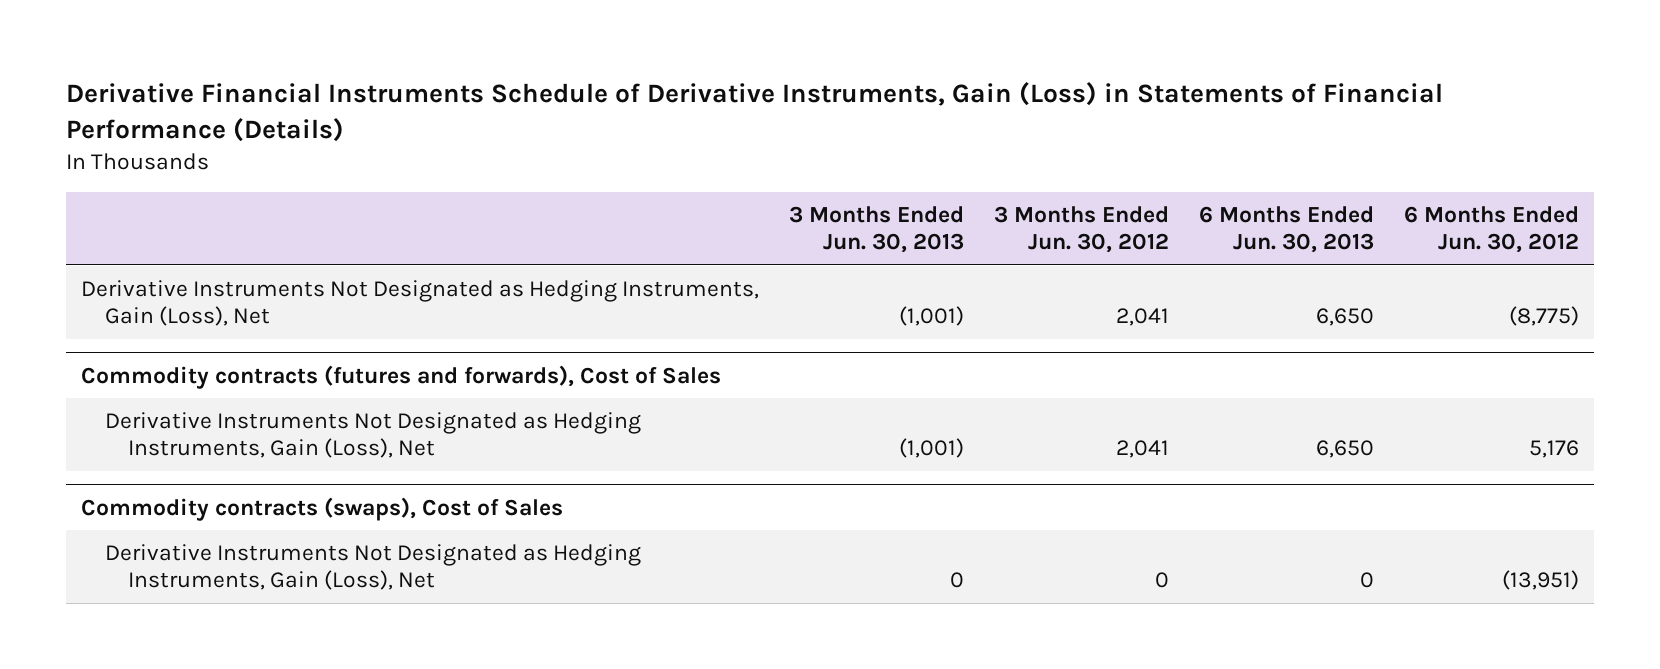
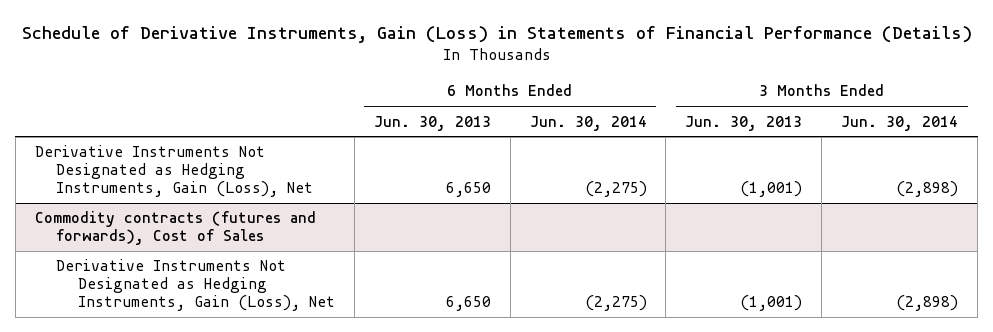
[65,81,1443,142] Derivative Financial Instruments Schedule of Derivative Instruments, Gain (Loss) in Statements of Financial Performance (Details) -> [21,26,972,44] Schedule of Derivative Instruments, Gain (Loss) in Statements of Financial Performance (Details)
[993,206,1169,254] 3 Months Ended Jun. 30, 2012 -> none
[1404,206,1580,254] 6 Months Ended Jun. 30, 2012 -> none
none -> [529,115,647,131] Jun. 30, 2014
none -> [841,115,959,131] Jun. 30, 2014
[80,496,563,521] Commodity contracts (swaps), Cost of Sales -> none
[104,544,641,591] Derivative Instruments Not Designated as Hedging Instruments, Gain (Loss), Net -> none

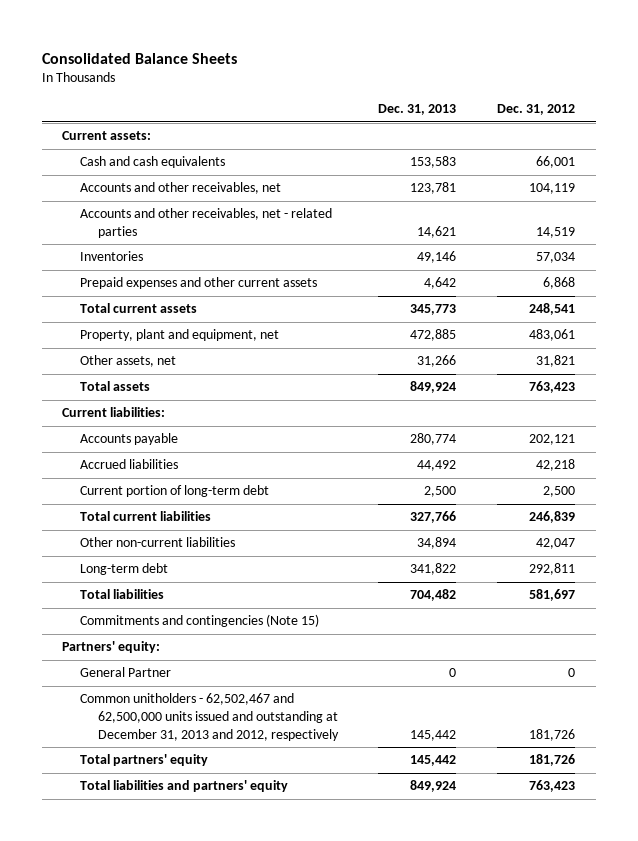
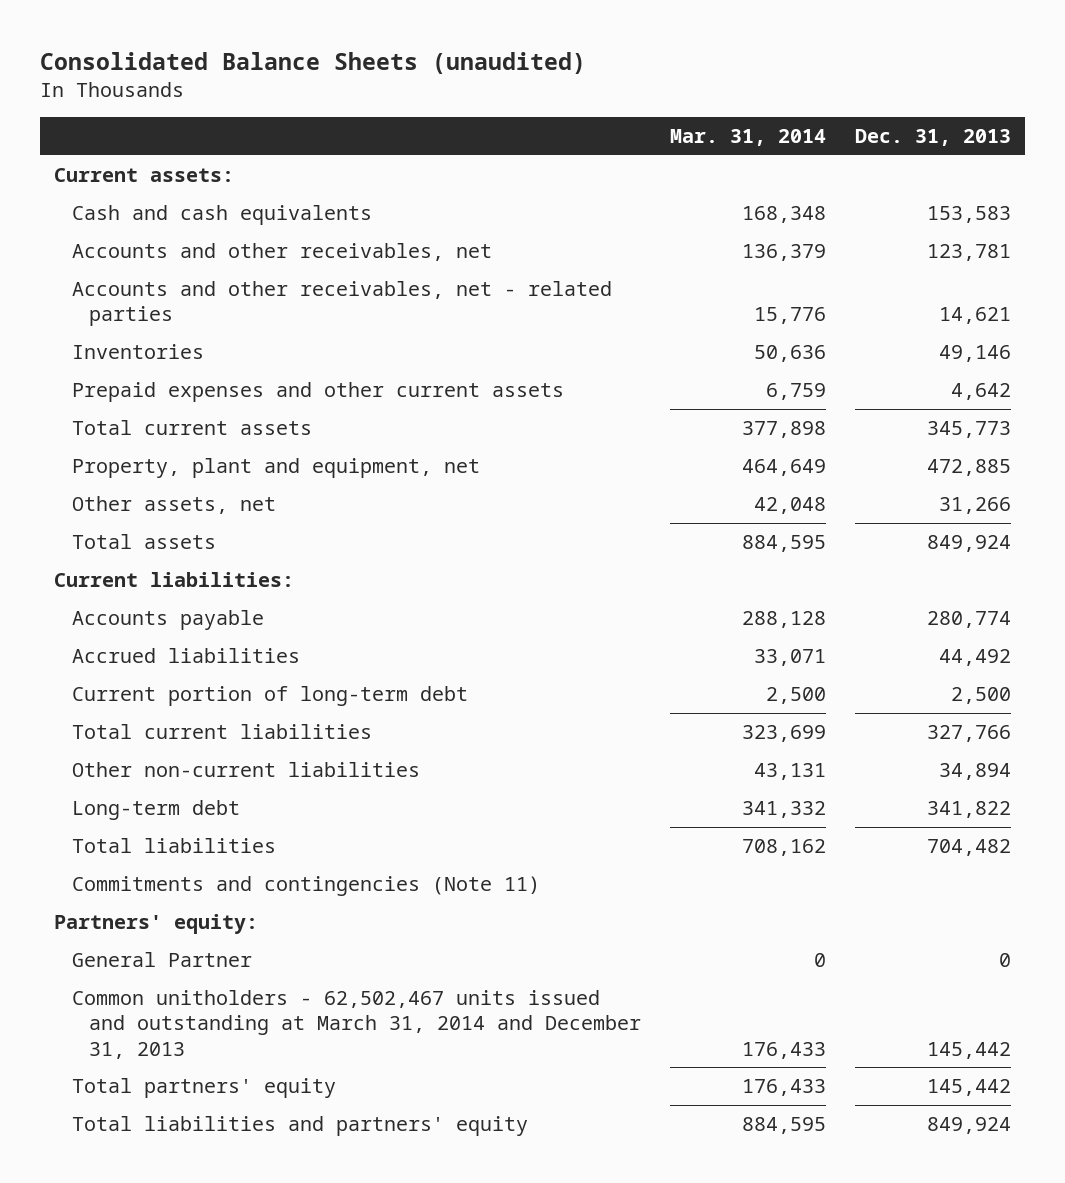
[41,52,237,64] Consolidated Balance Sheets -> [39,52,586,75] Consolidated Balance Sheets (unaudited)
[497,104,576,116] Dec. 31, 2012 -> none
none -> [670,128,827,146] Mar. 31, 2014
[80,614,320,628] Commitments and contingencies (Note 15) -> [71,876,540,897] Commitments and contingencies (Note 11)
[80,693,339,741] Common unitholders - 62,502,467 and 62,500,000 units issued and outstanding at December 31, 2013 and 2012, respectively -> [71,990,642,1059] Common unitholders - 62,502,467 units issued and outstanding at March 31, 2014 and December 31, 2013

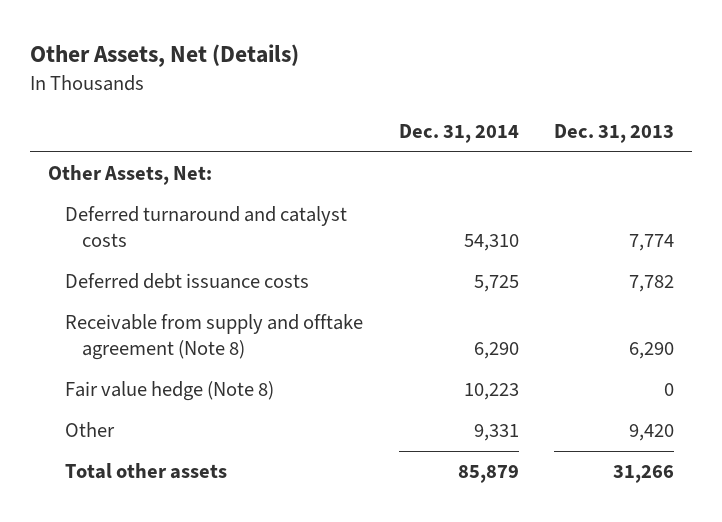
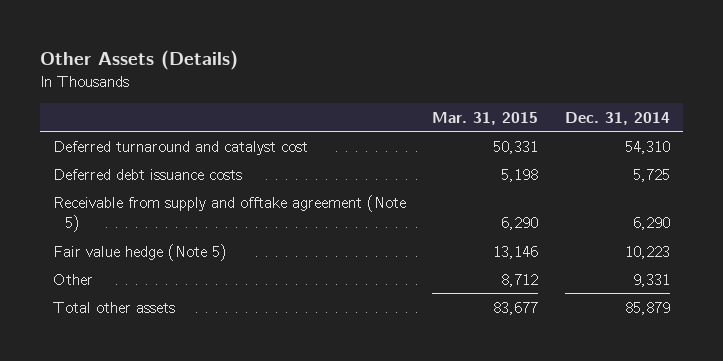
[30,44,300,68] Other Assets, Net (Details) -> [40,50,239,71] Other Assets (Details)
[553,123,674,143] Dec. 31, 2013 -> none
none -> [432,111,539,125] Mar. 31, 2015
[47,165,212,186] Other Assets, Net: -> none
[65,206,348,247] Deferred turnaround and catalyst costs -> [53,140,309,155] Deferred turnaround and catalyst cost
[65,314,364,360] Receivable from supply and offtake agreement (Note 8) -> [53,194,407,233] Receivable from supply and offtake agreement (Note 5)
[65,381,275,402] Fair value hedge (Note 8) -> [53,243,228,261] Fair value hedge (Note 5)

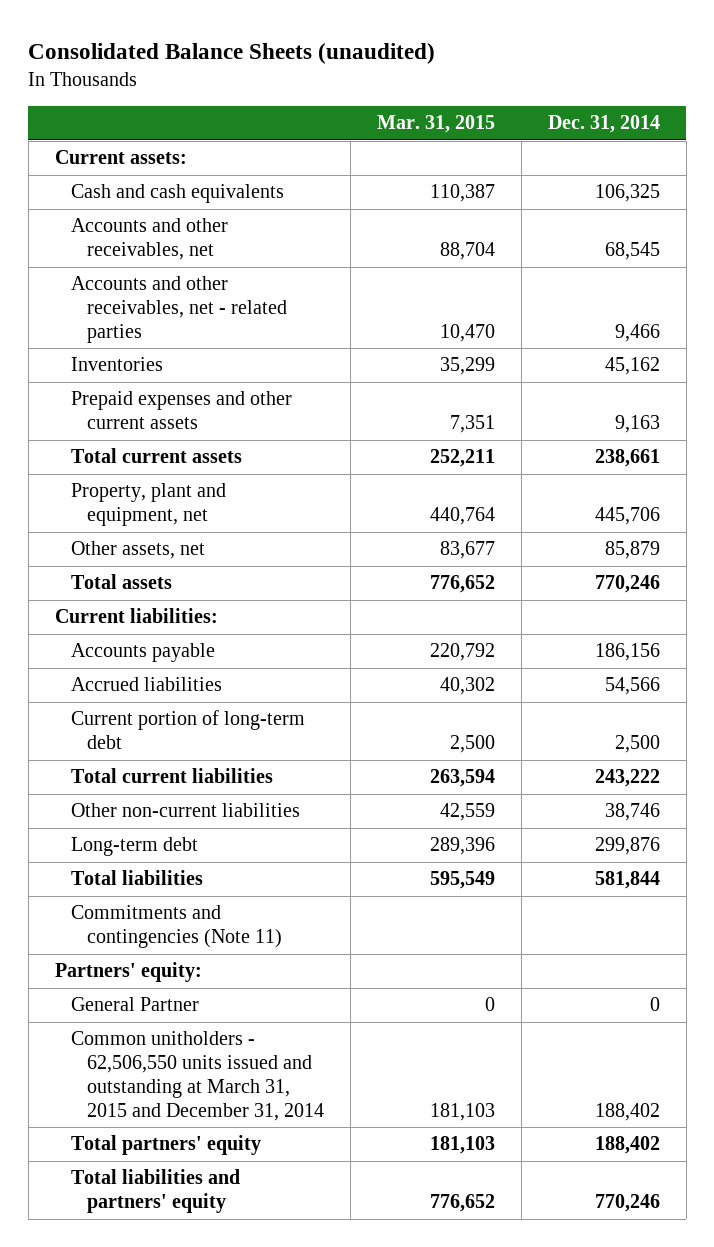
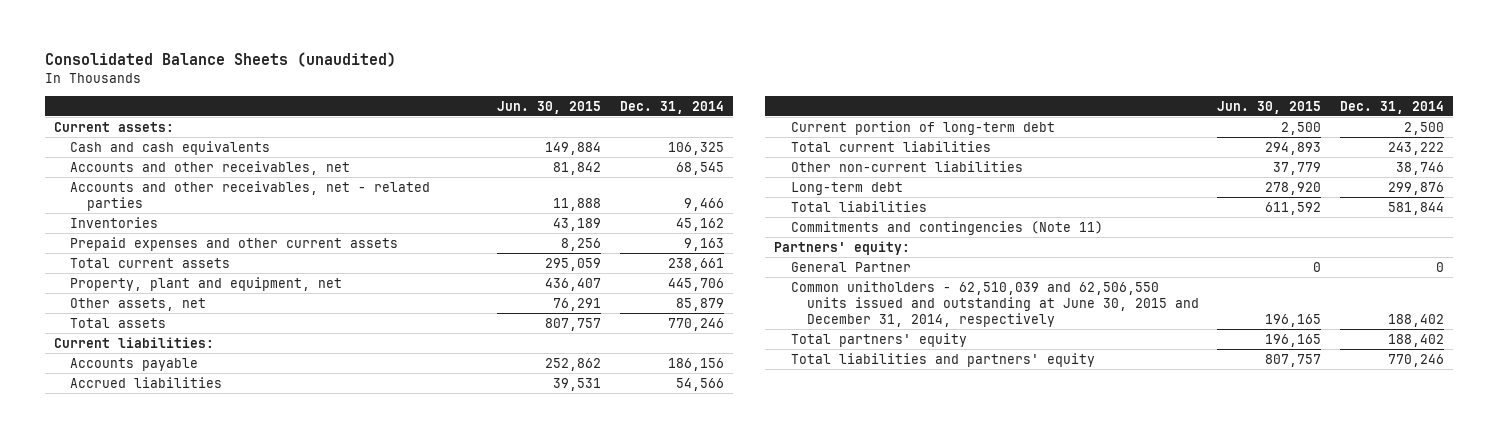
[376,115,495,134] Mar. 31, 2015 -> none
none -> [497,100,602,114] Jun. 30, 2015
[70,1031,324,1121] Common unitholders - 62,506,550 units issued and outstanding at March 31, 2015 and December 31, 2014 -> [790,280,1200,327] Common unitholders - 62,510,039 and 62,506,550 units issued and outstanding at June 30, 2015 and December 31, 2014, respectively

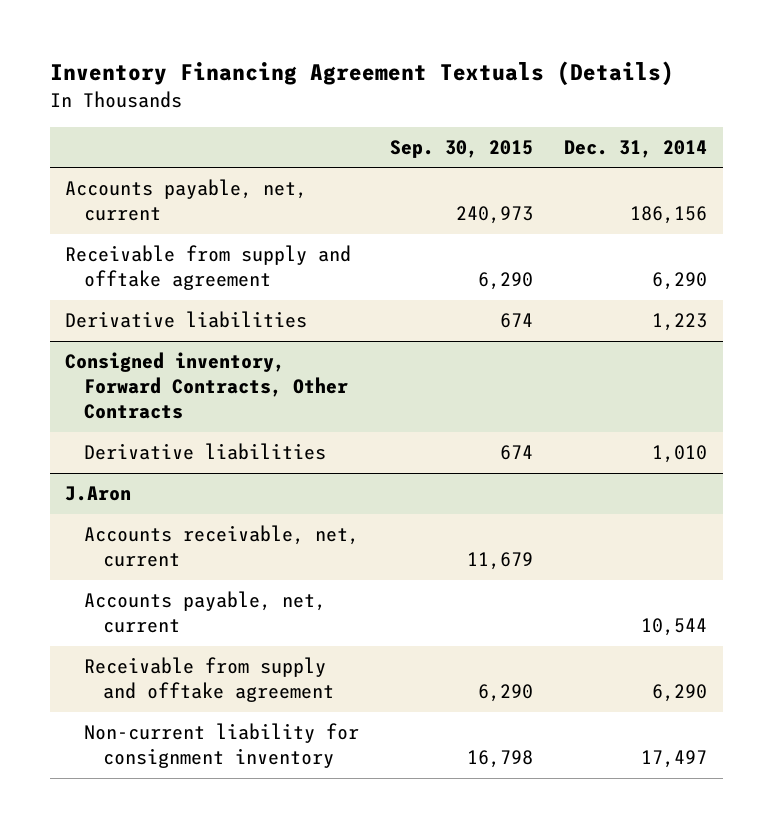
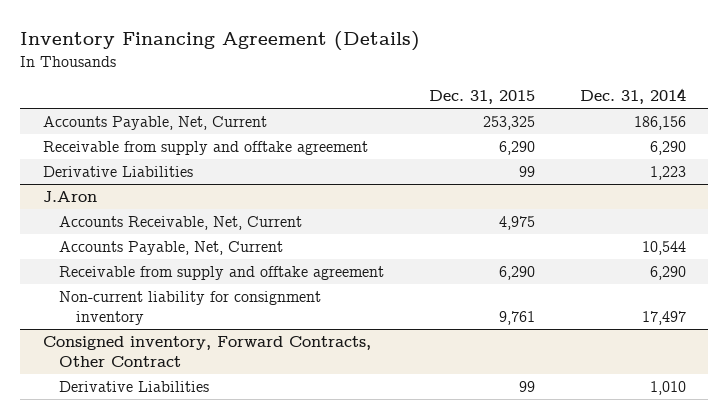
[49,61,674,87] Inventory Financing Agreement Textuals (Details) -> [20,31,421,52] Inventory Financing Agreement (Details)
[390,139,534,158] Sep. 30, 2015 -> none
none -> [429,89,536,104] Dec. 31, 2015
[65,179,308,222] Accounts payable, net, current -> [42,116,267,131] Accounts Payable, Net, Current
[65,352,349,420] Consigned inventory, Forward Contracts, Other Contracts -> none
[84,443,327,461] Derivative liabilities -> none
[65,311,308,329] Derivative liabilities -> [42,166,193,178] Derivative Liabilities
[84,525,360,568] Accounts receivable, net, current -> [59,216,303,231] Accounts Receivable, Net, Current
[84,591,327,634] Accounts payable, net, current -> [59,241,284,256] Accounts Payable, Net, Current
none -> [42,336,371,367] Consigned inventory, Forward Contracts, Other Contract
none -> [59,381,210,393] Derivative Liabilities

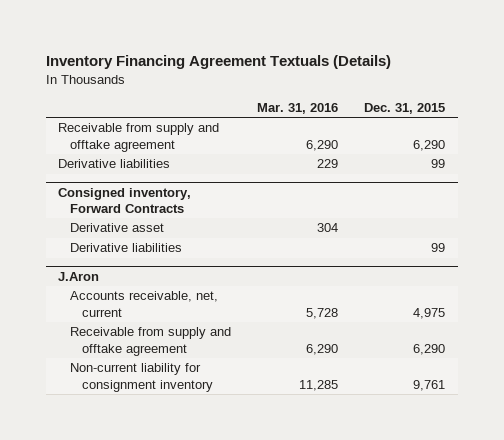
[20,31,421,52] Inventory Financing Agreement (Details) -> [45,55,391,70] Inventory Financing Agreement Textuals (Details)
[579,87,686,104] Dec. 31, 2014 -> none
none -> [257,102,339,114] Mar. 31, 2016
[42,116,267,131] Accounts Payable, Net, Current -> none
[42,166,193,178] Derivative Liabilities -> [58,159,171,169] Derivative liabilities
none -> [58,187,192,214] Consigned inventory, Forward Contracts
none -> [70,223,165,233] Derivative asset
none -> [70,243,183,253] Derivative liabilities
[59,241,284,256] Accounts Payable, Net, Current -> none
[59,216,303,231] Accounts Receivable, Net, Current -> [70,291,219,317] Accounts receivable, net, current
[42,336,371,367] Consigned inventory, Forward Contracts, Other Contract -> none
[59,381,210,393] Derivative Liabilities -> none

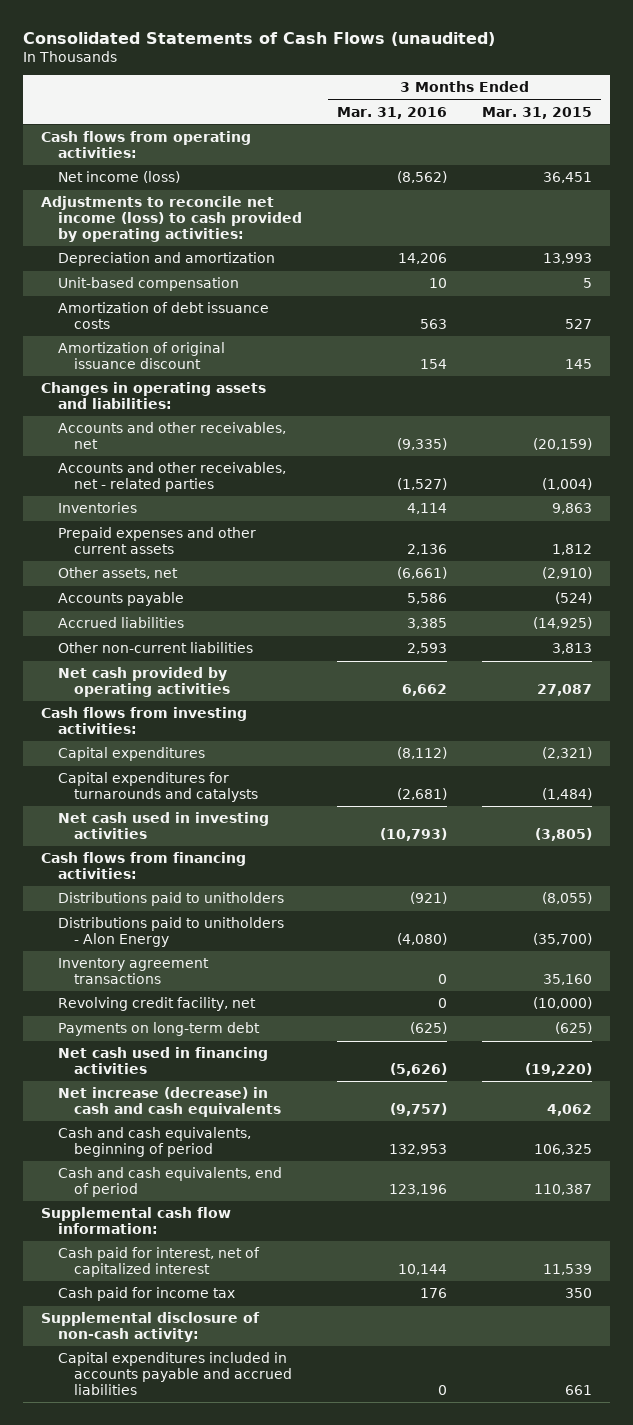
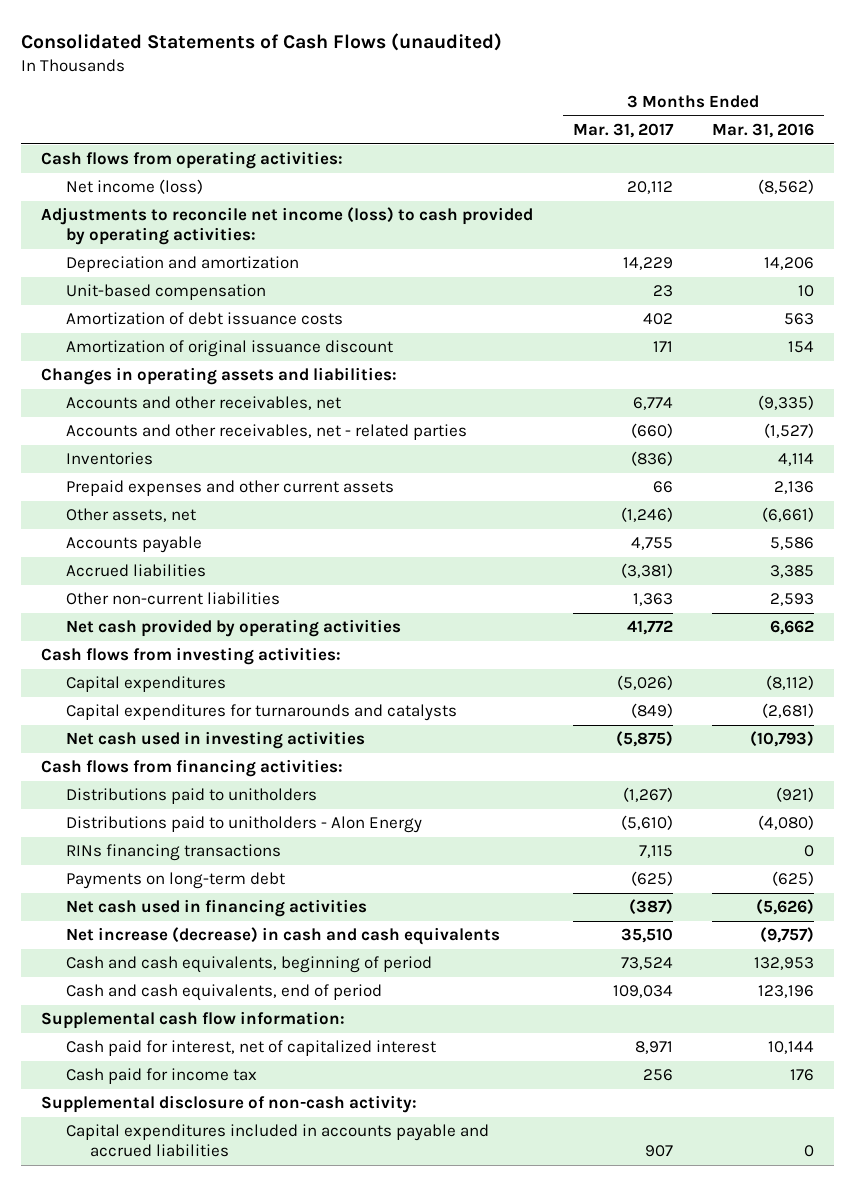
[482,106,593,119] Mar. 31, 2015 -> none
none -> [572,123,674,139] Mar. 31, 2017
[57,997,256,1012] Revolving credit facility, net -> none
[57,958,209,984] Inventory agreement transactions -> [65,844,281,862] RINs financing transactions

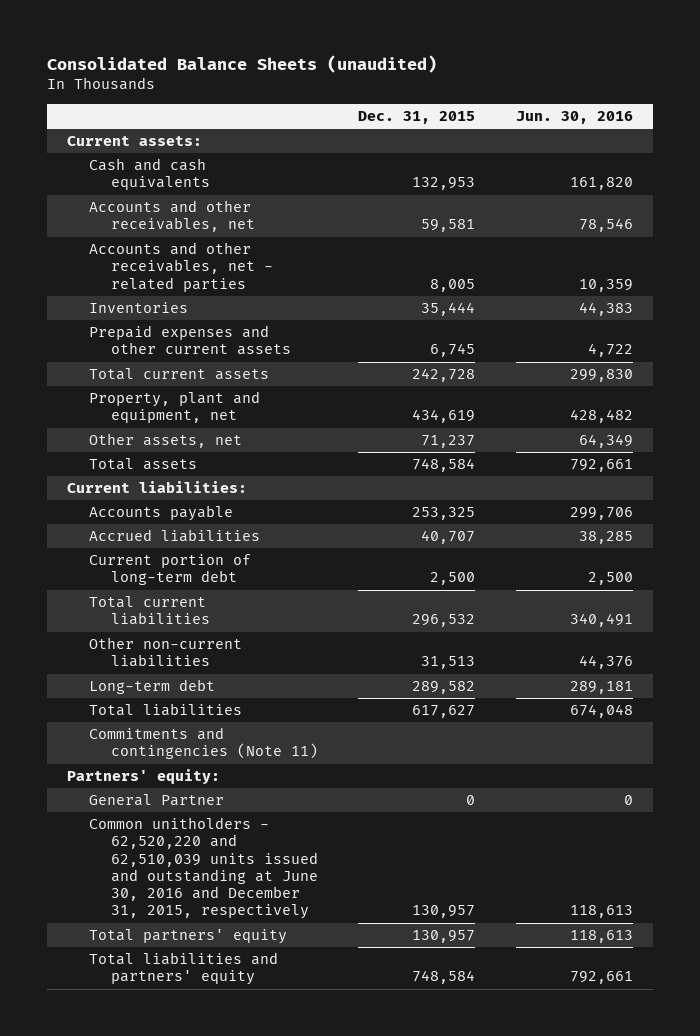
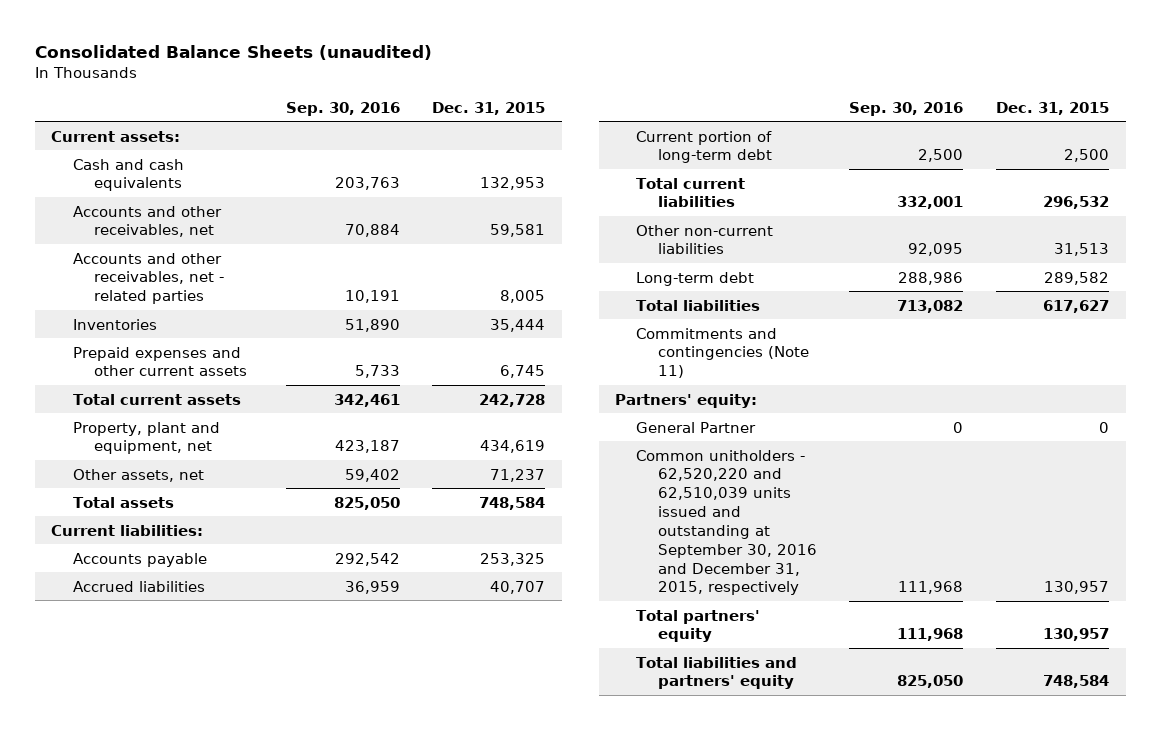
[515,111,633,125] Jun. 30, 2016 -> none
none -> [285,101,400,116] Sep. 30, 2016
[89,817,318,920] Common unitholders - 62,520,220 and 62,510,039 units issued and outstanding at June 30, 2016 and December 31, 2015, respectively -> [636,449,817,596] Common unitholders - 62,520,220 and 62,510,039 units issued and outstanding at September 30, 2016 and December 31, 2015, respectively

